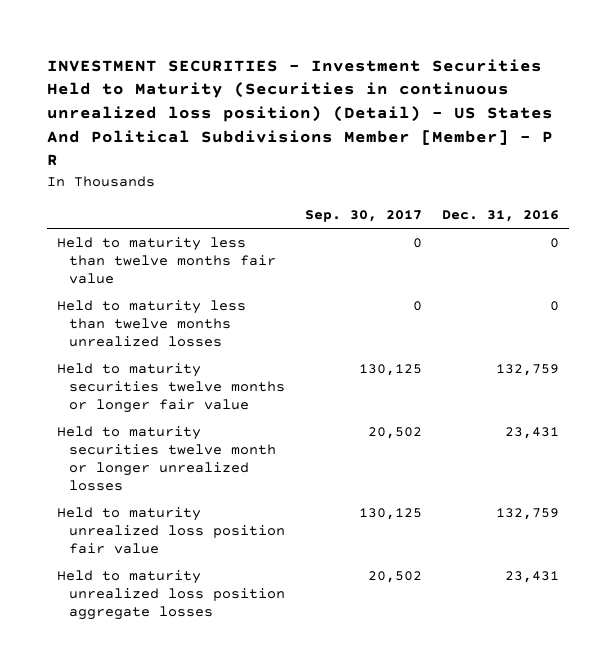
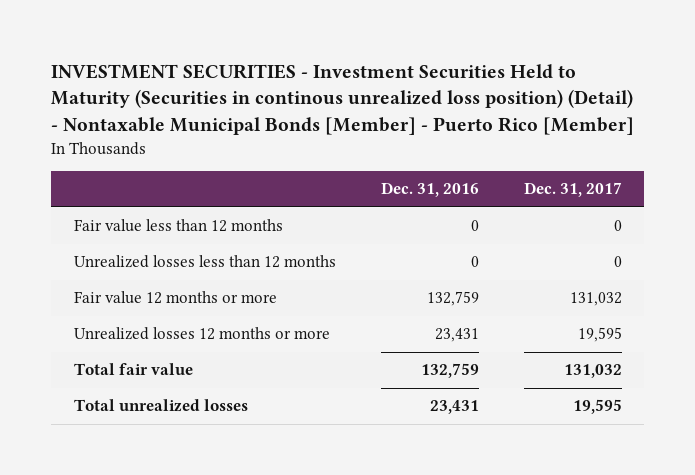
[47,58,554,167] INVESTMENT SECURITIES - Investment Securities Held to Maturity (Securities in continuous unrealized loss position) (Detail) - US States And Political Subdivisions Member [Member] - P R -> [51,63,635,135] INVESTMENT SECURITIES - Investment Securities Held to Maturity (Securities in continous unrealized loss position) (Detail) - Nontaxable Municipal Bonds [Member] - Puerto Rico [Member]
[305,210,423,223] Sep. 30, 2017 -> none
none -> [523,182,622,198] Dec. 31, 2017
[57,237,276,285] Held to maturity less than twelve months fair value -> [73,219,283,233] Fair value less than 12 months
[57,300,247,348] Held to maturity less than twelve months unrealized losses -> [73,255,336,269] Unrealized losses less than 12 months
[57,363,285,414] Held to maturity securities twelve months or longer fair value -> [73,291,277,305] Fair value 12 months or more
[57,426,276,492] Held to maturity securities twelve month or longer unrealized losses -> [73,327,330,341] Unrealized losses 12 months or more
[57,507,285,555] Held to maturity unrealized loss position fair value -> [73,363,193,376] Total fair value
[57,570,285,621] Held to maturity unrealized loss position aggregate losses -> [73,399,248,413] Total unrealized losses

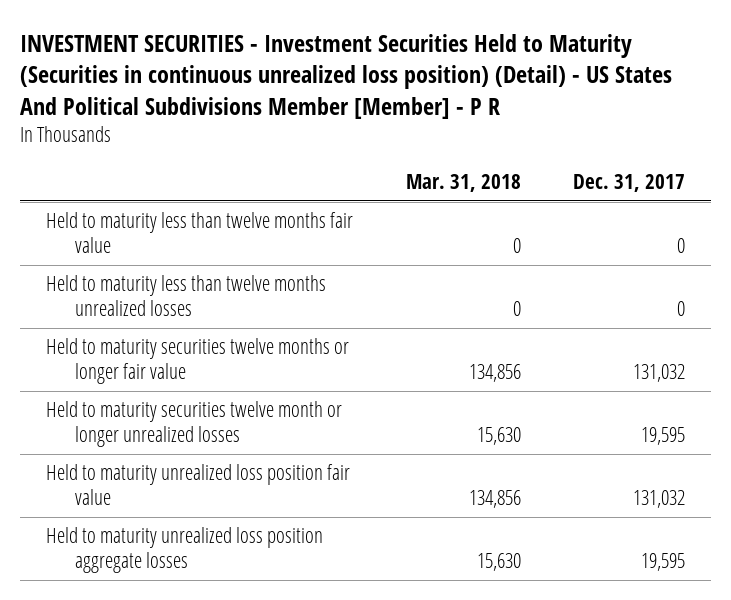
[51,63,635,135] INVESTMENT SECURITIES - Investment Securities Held to Maturity (Securities in continous unrealized loss position) (Detail) - Nontaxable Municipal Bonds [Member] - Puerto Rico [Member] -> [20,33,673,120] INVESTMENT SECURITIES - Investment Securities Held to Maturity (Securities in continuous unrealized loss position) (Detail) - US States And Political Subdivisions Member [Member] - P R
[380,182,479,198] Dec. 31, 2016 -> none
none -> [405,173,521,192] Mar. 31, 2018
[73,219,283,233] Fair value less than 12 months -> [46,212,354,254] Held to maturity less than twelve months fair value
[73,255,336,269] Unrealized losses less than 12 months -> [46,275,327,317] Held to maturity less than twelve months unrealized losses
[73,291,277,305] Fair value 12 months or more -> [46,338,350,385] Held to maturity securities twelve months or longer fair value
[73,327,330,341] Unrealized losses 12 months or more -> [46,401,343,448] Held to maturity securities twelve month or longer unrealized losses
[73,363,193,376] Total fair value -> [46,464,351,506] Held to maturity unrealized loss position fair value
[73,399,248,413] Total unrealized losses -> [46,527,324,574] Held to maturity unrealized loss position aggregate losses

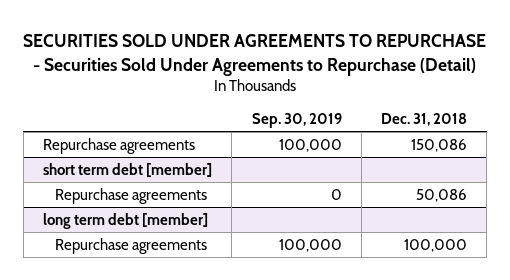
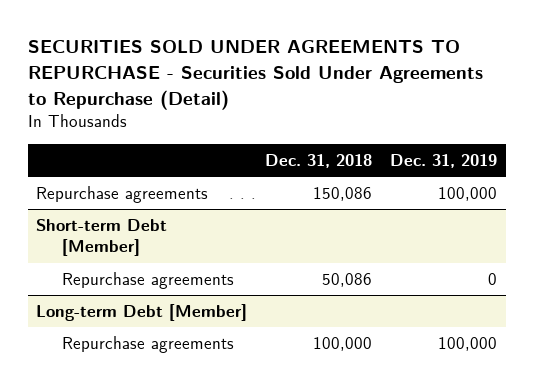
[251,113,342,129] Sep. 30, 2019 -> none
none -> [390,154,498,169] Dec. 31, 2019
[43,162,213,177] short term debt [member] -> [36,218,168,257] Short-term Debt [Member]
[43,212,209,229] long term debt [member] -> [36,303,248,321] Long-term Debt [Member]

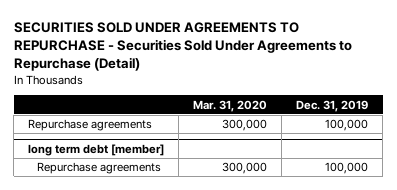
[265,154,373,169] Dec. 31, 2018 -> none
none -> [193,99,268,112] Mar. 31, 2020
[36,218,168,257] Short-term Debt [Member] -> none
[61,271,234,289] Repurchase agreements -> none
[36,303,248,321] Long-term Debt [Member] -> [28,144,165,157] long term debt [member]

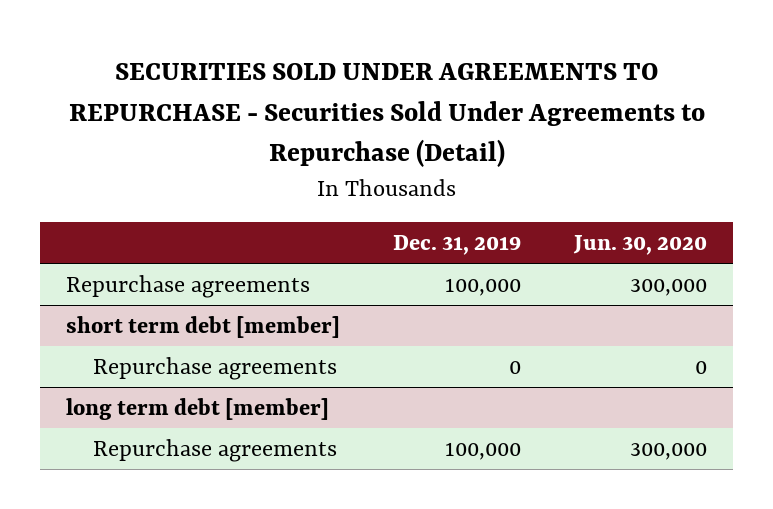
[193,99,268,112] Mar. 31, 2020 -> none
none -> [572,235,707,256] Jun. 30, 2020
none -> [66,315,341,338] short term debt [member]
none -> [93,356,338,380] Repurchase agreements

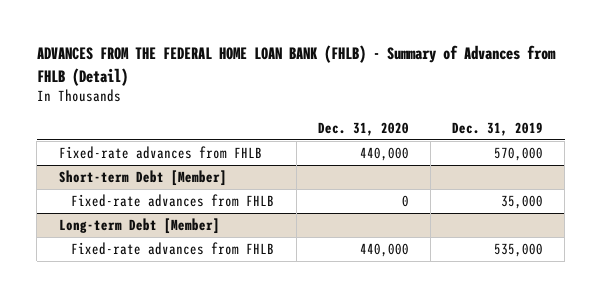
[68,63,705,168] SECURITIES SOLD UNDER AGREEMENTS TO REPURCHASE - Securities Sold Under Agreements to Repurchase (Detail) -> [36,45,556,86] ADVANCES FROM THE FEDERAL HOME LOAN BANK (FHLB) - Summary of Advances from FHLB (Detail)
[572,235,707,256] Jun. 30, 2020 -> none
none -> [317,121,409,136] Dec. 31, 2020
[66,274,311,298] Repurchase agreements -> none
[93,356,338,380] Repurchase agreements -> none
[93,438,338,462] Repurchase agreements -> none
none -> [58,145,262,159] Fixed-rate advances from FHLB
[66,315,341,338] short term debt [member] -> [58,169,227,186] Short-term Debt [Member]
none -> [71,193,275,207] Fixed-rate advances from FHLB
[66,397,330,420] long term debt [member] -> [58,217,220,234] Long-term Debt [Member]
none -> [71,241,275,255] Fixed-rate advances from FHLB

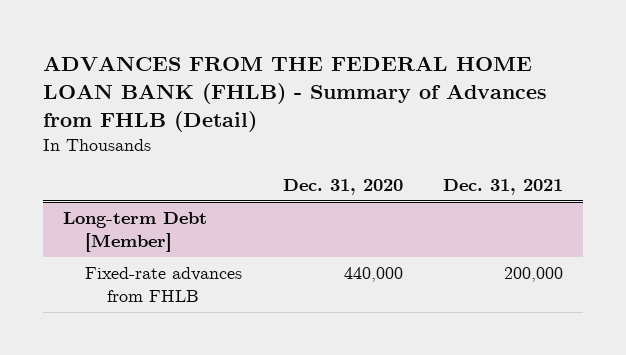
[452,121,544,136] Dec. 31, 2019 -> none
none -> [443,179,564,196] Dec. 31, 2021
[58,145,262,159] Fixed-rate advances from FHLB -> none
[58,169,227,186] Short-term Debt [Member] -> none
[71,193,275,207] Fixed-rate advances from FHLB -> none

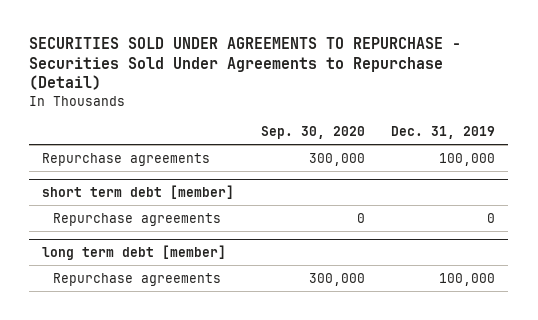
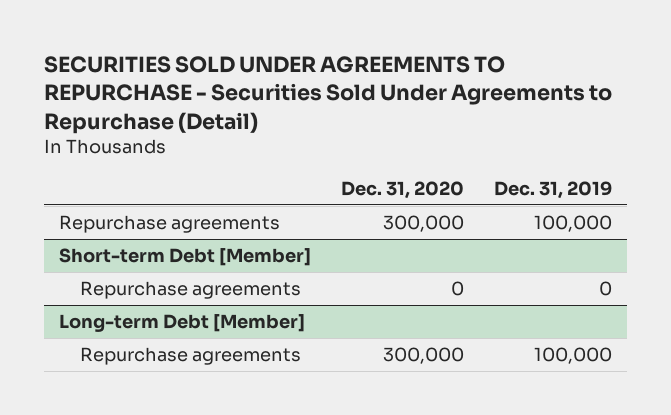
[260,125,365,139] Sep. 30, 2020 -> none
none -> [340,180,464,199] Dec. 31, 2020
[42,184,235,199] short term debt [member] -> [58,248,311,267] Short-term Debt [Member]
[42,244,227,260] long term debt [member] -> [58,314,305,333] Long-term Debt [Member]

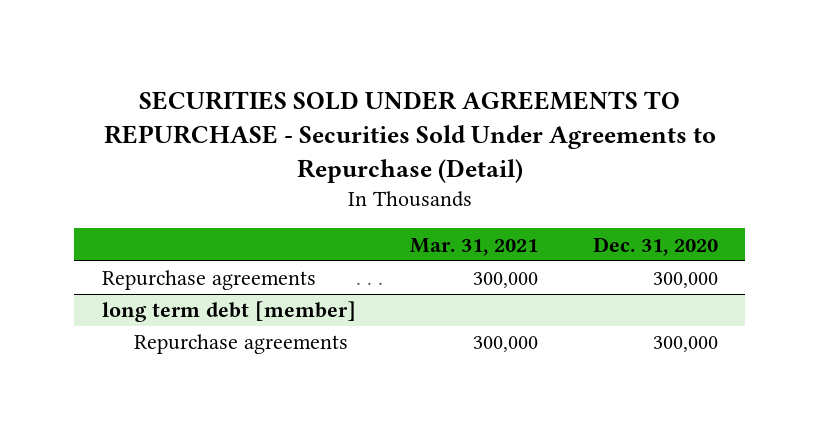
[494,180,613,199] Dec. 31, 2019 -> none
none -> [410,237,539,256] Mar. 31, 2021
[58,248,311,267] Short-term Debt [Member] -> none
[80,281,302,300] Repurchase agreements -> none
[58,314,305,333] Long-term Debt [Member] -> [101,301,356,323] long term debt [member]

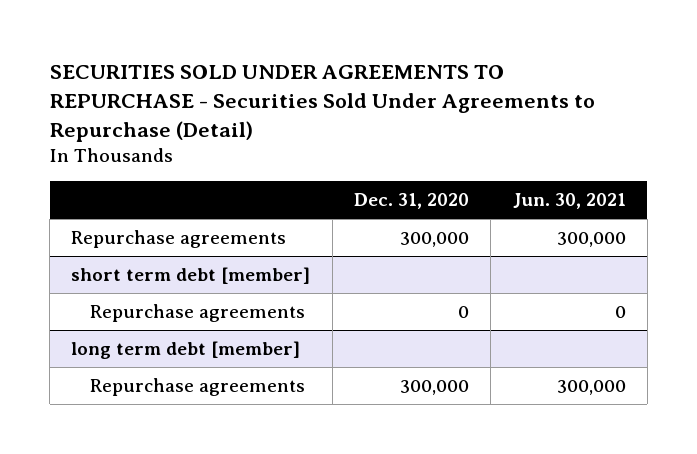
[410,237,539,256] Mar. 31, 2021 -> none
none -> [512,193,626,210] Jun. 30, 2021
none -> [71,267,311,285] short term debt [member]
none -> [90,304,306,323] Repurchase agreements

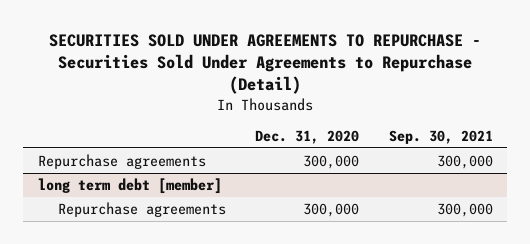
[512,193,626,210] Jun. 30, 2021 -> none
none -> [388,130,493,145] Sep. 30, 2021
[71,267,311,285] short term debt [member] -> none
[90,304,306,323] Repurchase agreements -> none

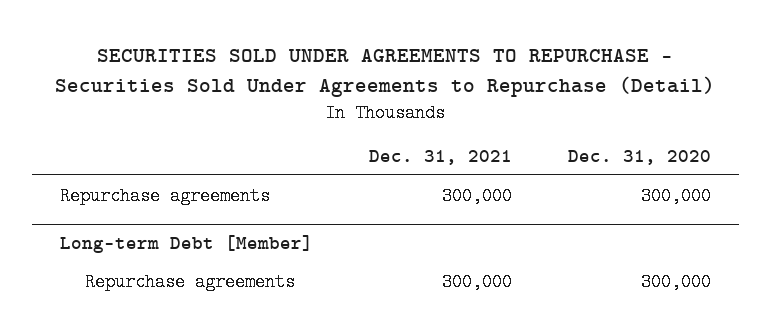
[388,130,493,145] Sep. 30, 2021 -> none
none -> [368,149,512,165] Dec. 31, 2021
[37,177,222,194] long term debt [member] -> [59,235,313,254] Long-term Debt [Member]

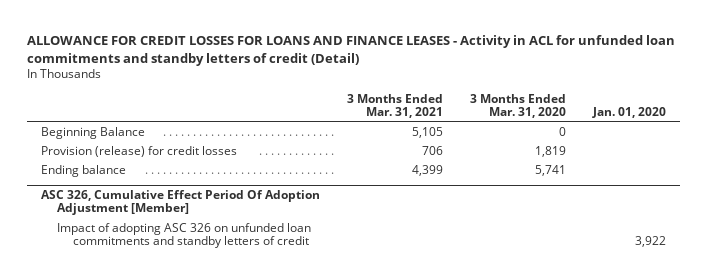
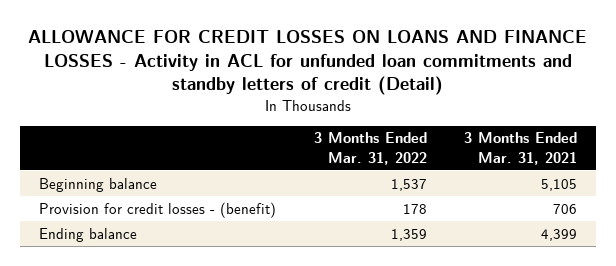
[27,35,676,66] ALLOWANCE FOR CREDIT LOSSES FOR LOANS AND FINANCE LEASES - Activity in ACL for unfunded loan commitments and standby letters of credit (Detail) -> [28,30,588,96] ALLOWANCE FOR CREDIT LOSSES ON LOANS AND FINANCE LOSSES - Activity in ACL for unfunded loan commitments and standby letters of credit (Detail)
[470,93,567,118] 3 Months Ended Mar. 31, 2020 -> none
[592,106,667,118] Jan. 01, 2020 -> none
none -> [313,132,427,165] 3 Months Ended Mar. 31, 2022
[41,126,146,139] Beginning Balance -> [38,177,157,192] Beginning balance
[41,145,238,157] Provision (release) for credit losses -> [38,201,276,218] Provision for credit losses - (benefit)
[41,190,321,216] ASC 326, Cumulative Effect Period Of Adoption Adjustment [Member] -> none
[56,222,311,248] Impact of adopting ASC 326 on unfunded loan commitments and standby letters of credit -> none

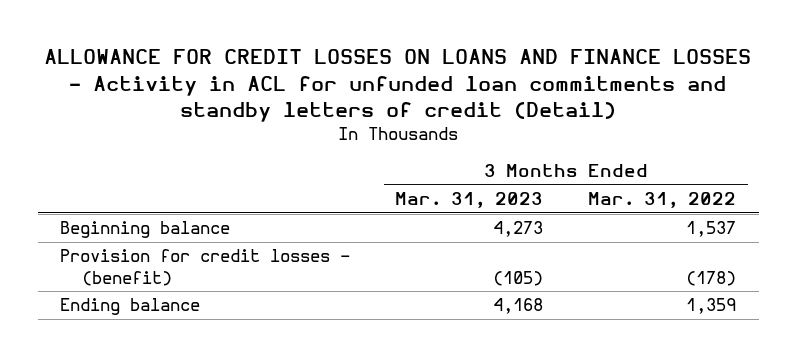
[464,132,578,165] 3 Months Ended Mar. 31, 2021 -> none
none -> [395,192,544,209] Mar. 31, 2023
[402,203,427,214] 178 -> [686,270,737,286] (178)

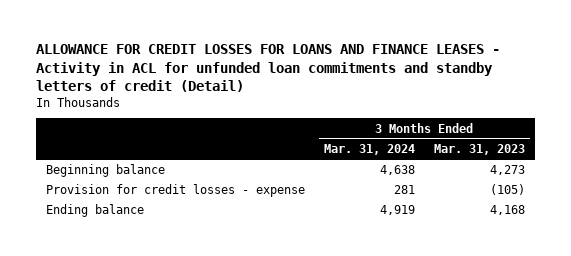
[44,49,752,122] ALLOWANCE FOR CREDIT LOSSES ON LOANS AND FINANCE LOSSES - Activity in ACL for unfunded loan commitments and standby letters of credit (Detail) -> [36,44,501,92] ALLOWANCE FOR CREDIT LOSSES FOR LOANS AND FINANCE LEASES - Activity in ACL for unfunded loan commitments and standby letters of credit (Detail)
[588,192,737,209] Mar. 31, 2022 -> none
none -> [323,144,415,156] Mar. 31, 2024
[60,249,351,286] Provision for credit losses - (benefit) -> [45,184,305,198] Provision for credit losses - expense

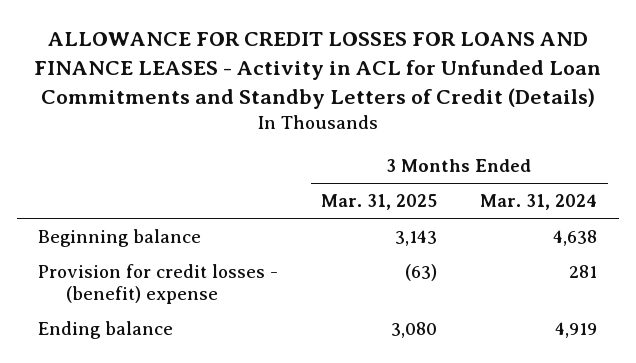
[36,44,501,92] ALLOWANCE FOR CREDIT LOSSES FOR LOANS AND FINANCE LEASES - Activity in ACL for unfunded loan commitments and standby letters of credit (Detail) -> [33,31,601,110] ALLOWANCE FOR CREDIT LOSSES FOR LOANS AND FINANCE LEASES - Activity in ACL for Unfunded Loan Commitments and Standby Letters of Credit (Details)
[434,144,526,156] Mar. 31, 2023 -> none
none -> [321,194,438,211] Mar. 31, 2025
[45,184,305,198] Provision for credit losses - expense -> [38,264,279,304] Provision for credit losses - (benefit) expense

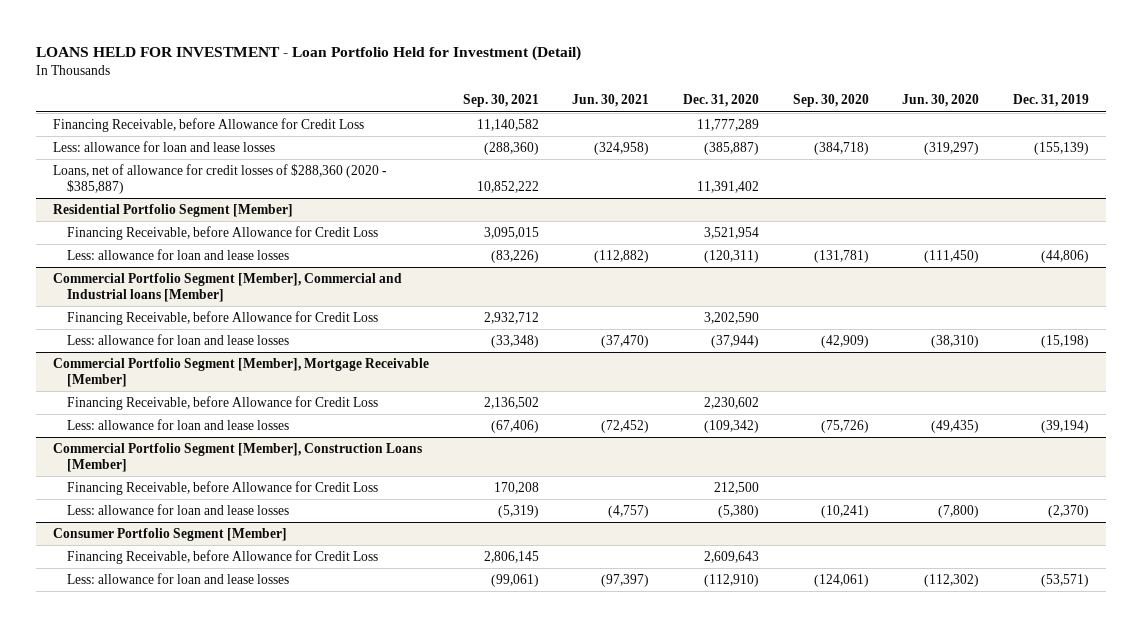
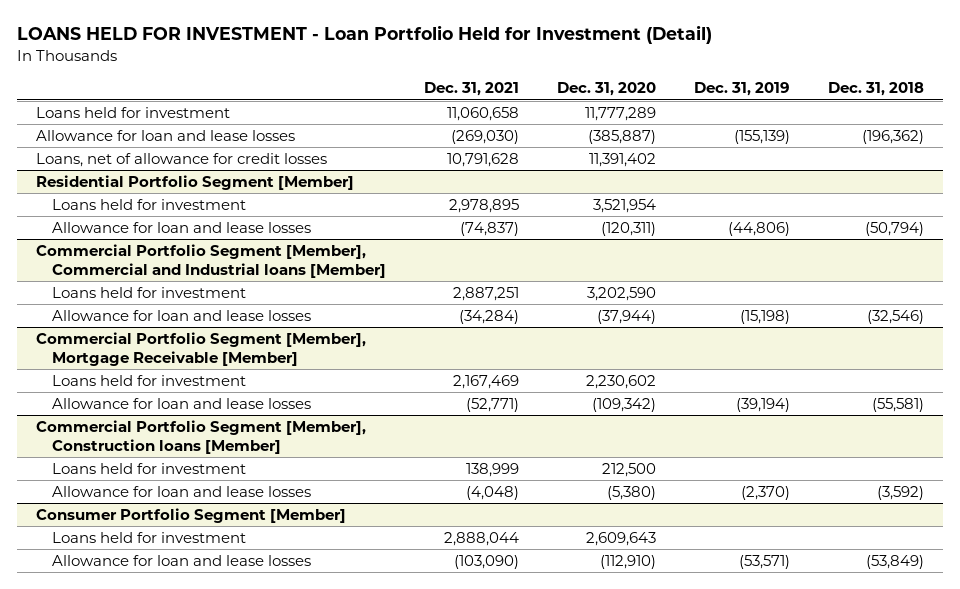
[462,94,539,108] Sep. 30, 2021 -> none
[572,94,650,108] Jun. 30, 2021 -> none
[792,94,869,108] Sep. 30, 2020 -> none
[902,94,980,108] Jun. 30, 2020 -> none
none -> [423,82,519,97] Dec. 31, 2021
none -> [827,82,924,97] Dec. 31, 2018
[52,117,364,132] Financing Receivable, before Allowance for Credit Loss -> [35,107,230,119] Loans held for investment
[52,140,275,152] Less: allowance for loan and lease losses -> [35,130,295,142] Allowance for loan and lease losses
[52,163,387,194] Loans, net of allowance for credit losses of $288,360 (2020 - $385,887) -> [35,153,327,168] Loans, net of allowance for credit losses
[67,225,379,240] Financing Receivable, before Allowance for Credit Loss -> [51,199,246,211] Loans held for investment
[67,248,290,260] Less: allowance for loan and lease losses -> [51,222,311,234] Allowance for loan and lease losses
[67,310,379,325] Financing Receivable, before Allowance for Credit Loss -> [51,287,246,299] Loans held for investment
[67,333,290,345] Less: allowance for loan and lease losses -> [51,310,311,322] Allowance for loan and lease losses
[67,395,379,410] Financing Receivable, before Allowance for Credit Loss -> [51,375,246,387] Loans held for investment
[67,418,290,430] Less: allowance for loan and lease losses -> [51,398,311,410] Allowance for loan and lease losses
[52,442,422,472] Commercial Portfolio Segment [Member], Construction Loans [Member] -> [35,420,366,454] Commercial Portfolio Segment [Member], Construction loans [Member]
[67,480,379,495] Financing Receivable, before Allowance for Credit Loss -> [51,463,246,475] Loans held for investment
[67,503,290,515] Less: allowance for loan and lease losses -> [51,486,311,498] Allowance for loan and lease losses
[67,549,379,564] Financing Receivable, before Allowance for Credit Loss -> [51,532,246,544] Loans held for investment
[67,572,290,584] Less: allowance for loan and lease losses -> [51,555,311,567] Allowance for loan and lease losses

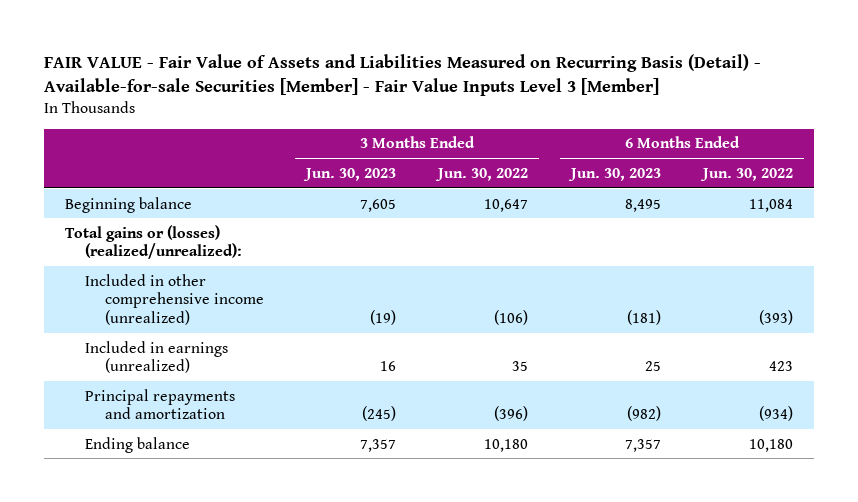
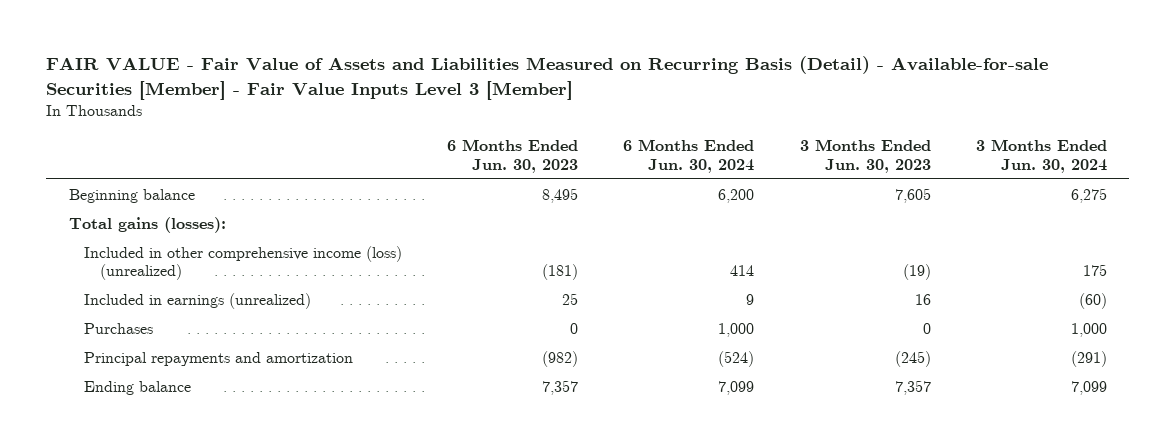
[435,167,529,181] Jun. 30, 2022 -> none
[700,167,794,181] Jun. 30, 2022 -> none
none -> [623,139,755,173] 6 Months Ended Jun. 30, 2024
none -> [975,139,1107,173] 3 Months Ended Jun. 30, 2024
[65,224,242,260] Total gains or (losses) (realized/unrealized): -> [68,216,226,233] Total gains (losses):
[84,273,264,326] Included in other comprehensive income (unrealized) -> [84,245,403,281] Included in other comprehensive income (loss) (unrealized)
none -> [84,322,154,334] Purchases

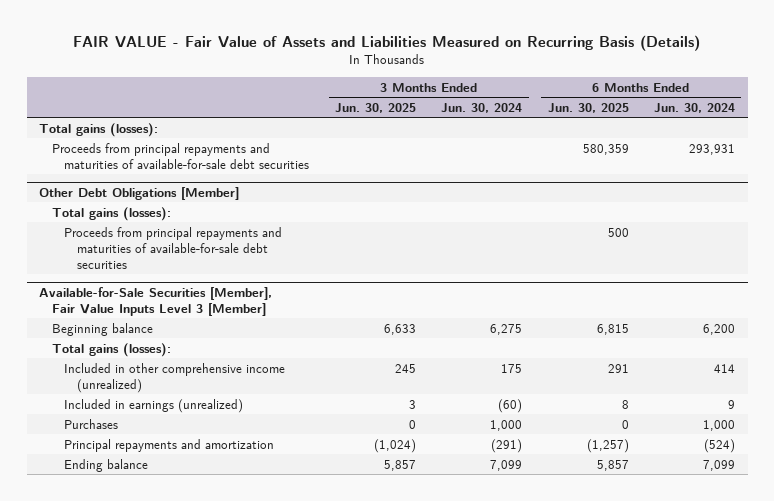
[46,56,1049,100] FAIR VALUE - Fair Value of Assets and Liabilities Measured on Recurring Basis (Detail) - Available-for-sale Securities [Member] - Fair Value Inputs Level 3 [Member] -> [73,34,701,51] FAIR VALUE - Fair Value of Assets and Liabilities Measured on Recurring Basis (Details)
[447,139,579,173] 6 Months Ended Jun. 30, 2023 -> none
[799,139,931,173] 3 Months Ended Jun. 30, 2023 -> none
none -> [334,102,416,113] Jun. 30, 2025
none -> [547,102,629,113] Jun. 30, 2025
none -> [39,122,159,137] Total gains (losses):
none -> [51,142,310,169] Proceeds from principal repayments and maturities of available-for-sale debt securities
none -> [39,186,240,200] Other Debt Obligations [Member]
none -> [51,206,171,221] Total gains (losses):
none -> [64,226,283,270] Proceeds from principal repayments and maturities of available-for-sale debt securities
none -> [39,286,273,316] Available-for-Sale Securities [Member], Fair Value Inputs Level 3 [Member]
[84,245,403,281] Included in other comprehensive income (loss) (unrealized) -> [64,362,286,393] Included in other comprehensive income (unrealized)

